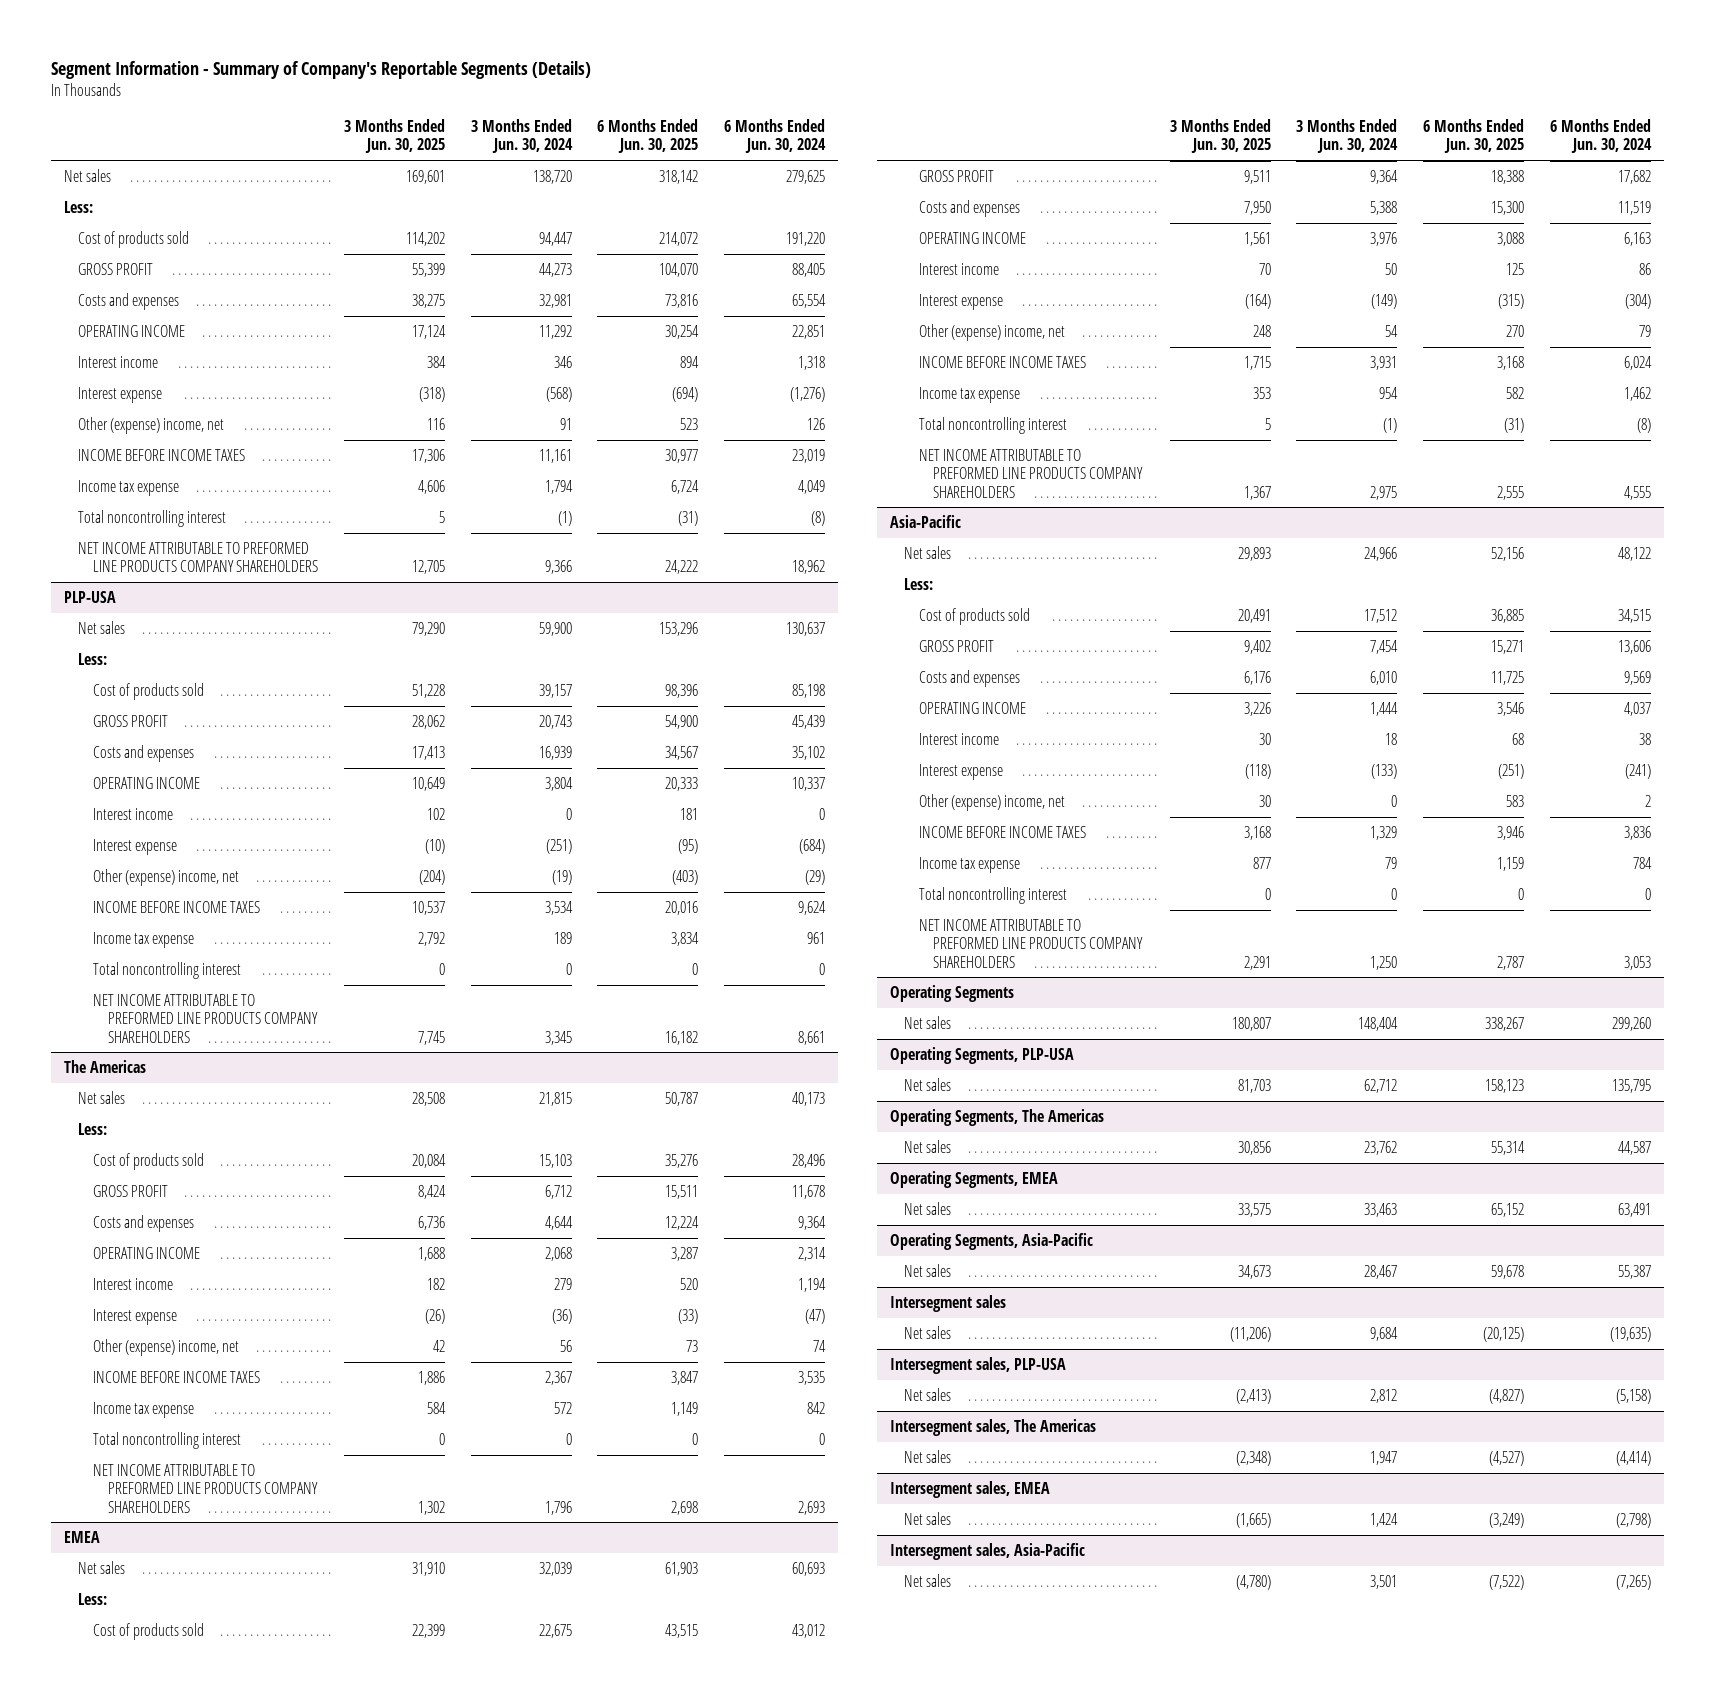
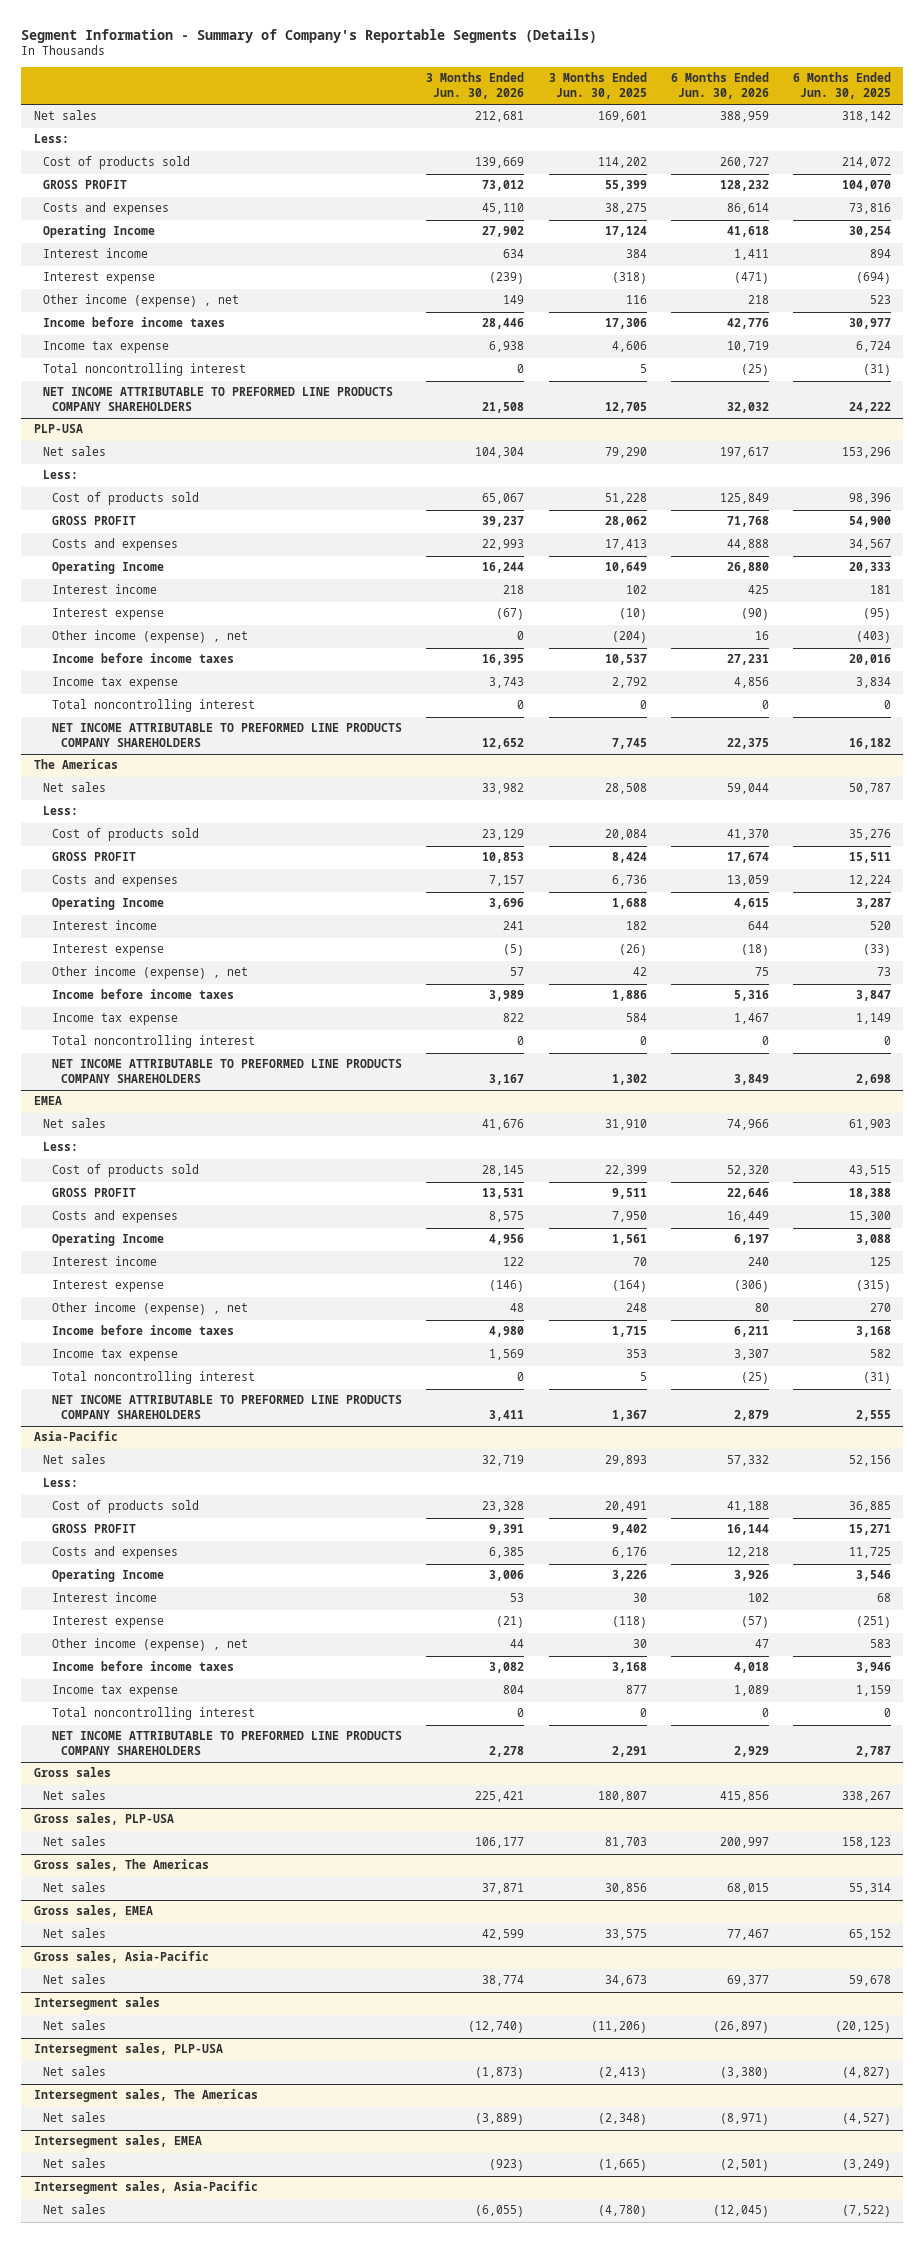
[470,119,573,154] 3 Months Ended Jun. 30, 2024 -> none
[724,119,827,154] 6 Months Ended Jun. 30, 2024 -> none
none -> [426,72,525,99] 3 Months Ended Jun. 30, 2026
none -> [670,72,769,99] 6 Months Ended Jun. 30, 2026
[78,324,186,337] OPERATING INCOME -> [42,225,155,239] Operating Income
[78,416,225,434] Other (expense) income, net -> [42,294,239,308] Other income (expense) , net
[78,448,246,461] INCOME BEFORE INCOME TAXES -> [42,317,225,328] Income before income taxes
[92,776,200,789] OPERATING INCOME -> [52,561,165,575] Operating Income
[92,868,239,886] Other (expense) income, net -> [52,630,249,644] Other income (expense) , net
[92,900,260,913] INCOME BEFORE INCOME TAXES -> [52,653,235,664] Income before income taxes
[92,1246,200,1259] OPERATING INCOME -> [52,897,165,911] Operating Income
[92,1338,239,1356] Other (expense) income, net -> [52,966,249,980] Other income (expense) , net
[92,1370,260,1383] INCOME BEFORE INCOME TAXES -> [52,989,235,1000] Income before income taxes
[918,231,1026,244] OPERATING INCOME -> [52,1233,165,1247] Operating Income
[918,323,1065,341] Other (expense) income, net -> [52,1302,249,1316] Other income (expense) , net
[918,355,1086,368] INCOME BEFORE INCOME TAXES -> [52,1325,235,1336] Income before income taxes
[918,701,1026,714] OPERATING INCOME -> [52,1569,165,1583] Operating Income
[918,793,1065,811] Other (expense) income, net -> [52,1638,249,1652] Other income (expense) , net
[918,825,1086,838] INCOME BEFORE INCOME TAXES -> [52,1661,235,1672] Income before income taxes
[889,984,1014,1002] Operating Segments -> [33,1767,111,1778] Gross sales
[889,1046,1074,1064] Operating Segments, PLP-USA -> none
none -> [33,1813,174,1826] Gross sales, PLP-USA
[889,1108,1104,1126] Operating Segments, The Americas -> none
none -> [33,1859,209,1872] Gross sales, The Americas
[889,1170,1058,1188] Operating Segments, EMEA -> none
none -> [33,1905,153,1918] Gross sales, EMEA
[889,1232,1093,1250] Operating Segments, Asia-Pacific -> none
none -> [33,1951,209,1964] Gross sales, Asia-Pacific

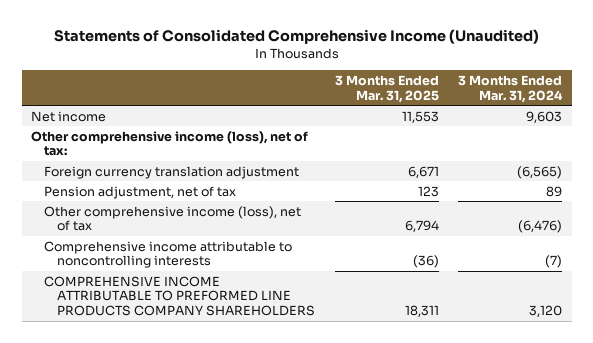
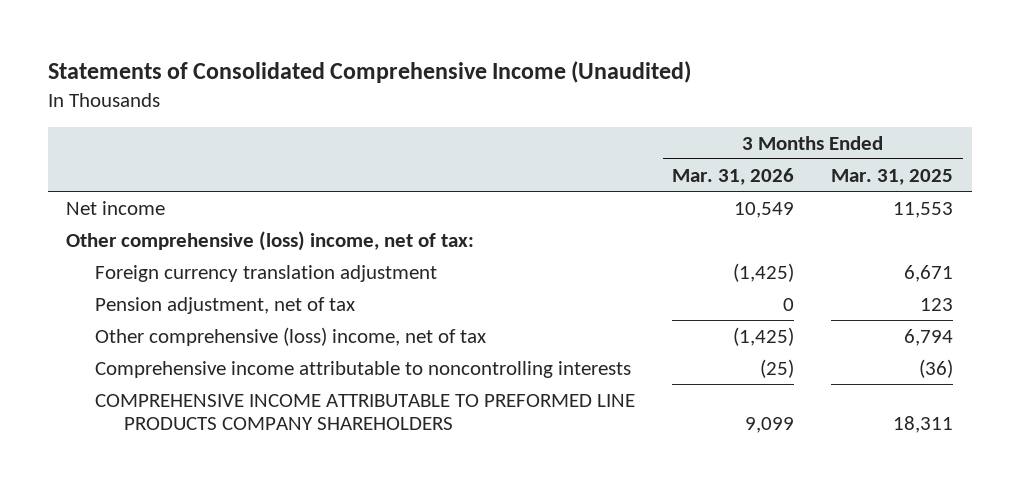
[457,75,563,103] 3 Months Ended Mar. 31, 2024 -> none
none -> [672,167,795,185] Mar. 31, 2026
[31,130,309,157] Other comprehensive income (loss), net of tax: -> [66,230,475,251] Other comprehensive (loss) income, net of tax:
[44,205,302,232] Other comprehensive income (loss), net of tax -> [94,326,486,346] Other comprehensive (loss) income, net of tax

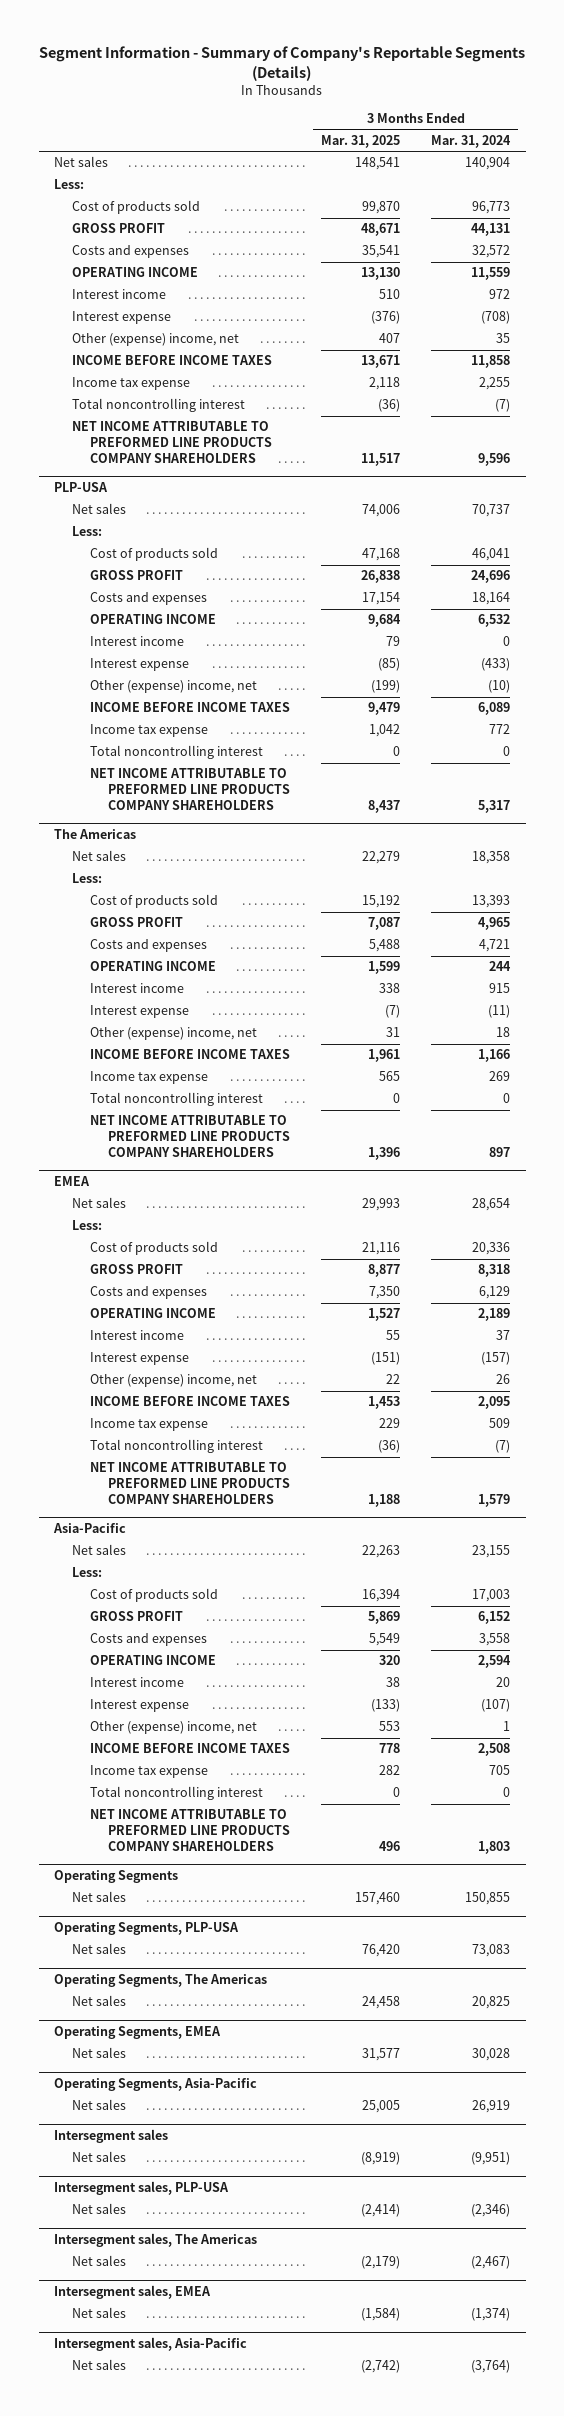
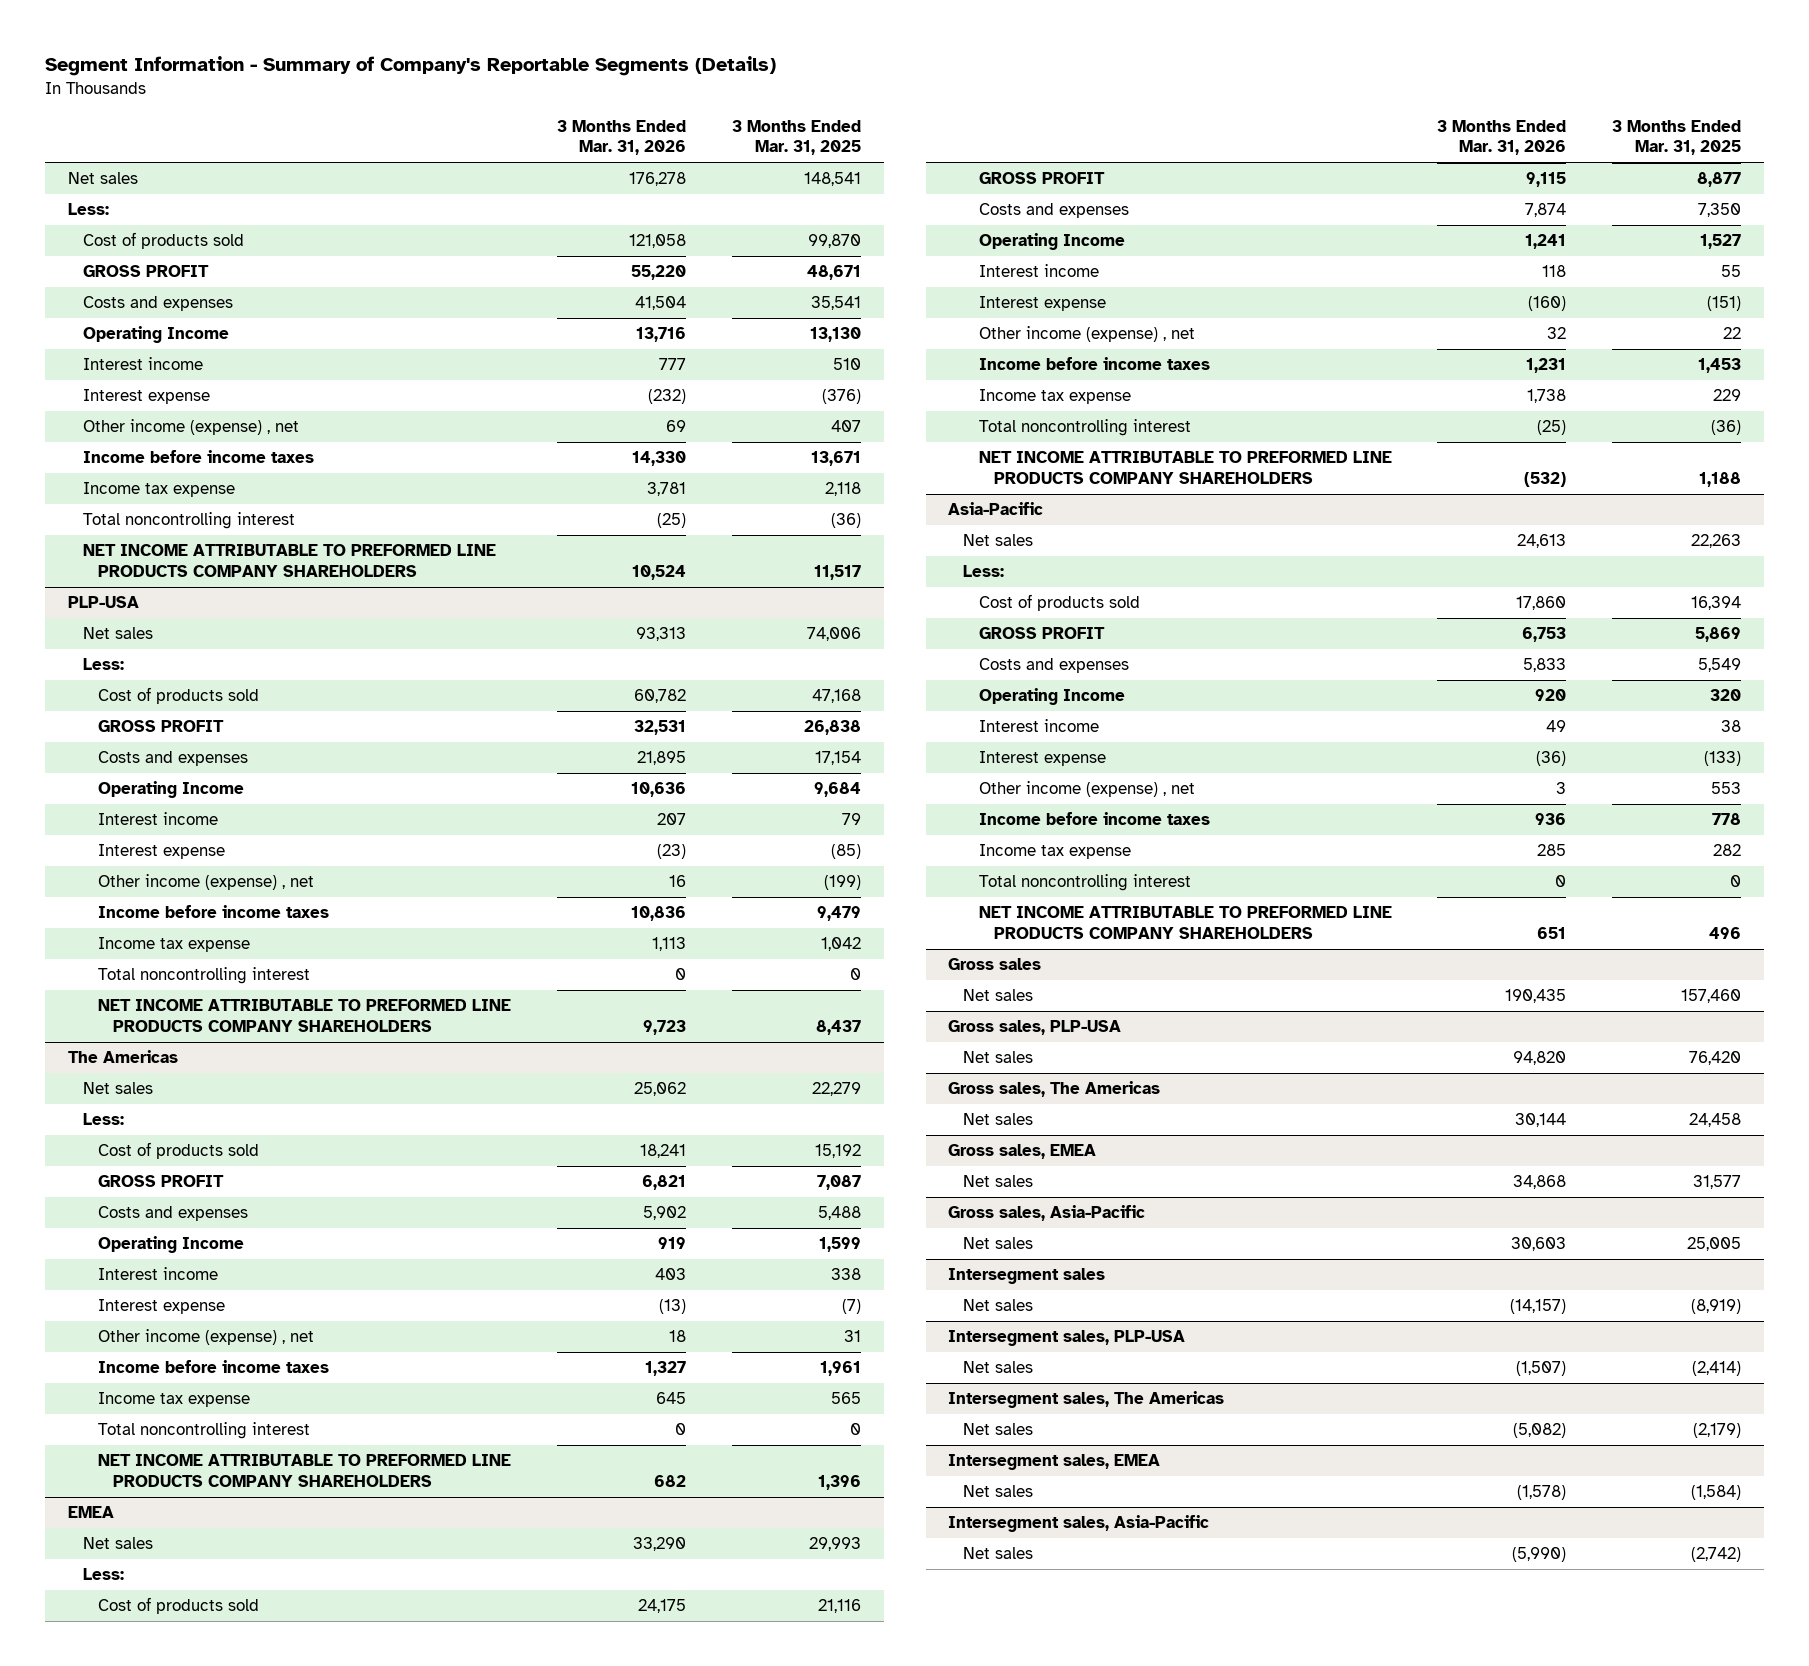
[431,134,512,148] Mar. 31, 2024 -> none
none -> [556,119,686,156] 3 Months Ended Mar. 31, 2026
[71,267,198,278] OPERATING INCOME -> [82,326,229,344] Operating Income
[71,333,239,347] Other (expense) income, net -> [82,419,299,436] Other income (expense) , net
[71,355,272,366] INCOME BEFORE INCOME TAXES -> [82,450,314,464] Income before income taxes
[89,614,216,625] OPERATING INCOME -> [97,781,244,799] Operating Income
[89,680,257,694] Other (expense) income, net -> [97,874,314,891] Other income (expense) , net
[89,702,290,713] INCOME BEFORE INCOME TAXES -> [97,905,329,919] Income before income taxes
[89,961,216,972] OPERATING INCOME -> [97,1236,244,1254] Operating Income
[89,1027,257,1041] Other (expense) income, net -> [97,1329,314,1346] Other income (expense) , net
[89,1049,290,1060] INCOME BEFORE INCOME TAXES -> [97,1360,329,1374] Income before income taxes
[89,1308,216,1319] OPERATING INCOME -> [978,233,1125,251] Operating Income
[89,1374,257,1388] Other (expense) income, net -> [978,326,1195,343] Other income (expense) , net
[89,1396,290,1407] INCOME BEFORE INCOME TAXES -> [978,357,1210,371] Income before income taxes
[89,1655,216,1666] OPERATING INCOME -> [978,688,1125,706] Operating Income
[89,1721,257,1735] Other (expense) income, net -> [978,781,1195,798] Other income (expense) , net
[89,1743,290,1754] INCOME BEFORE INCOME TAXES -> [978,812,1210,826] Income before income taxes
[54,1870,179,1884] Operating Segments -> [948,958,1042,971] Gross sales
[54,1922,240,1936] Operating Segments, PLP-USA -> none
none -> [948,1020,1122,1036] Gross sales, PLP-USA
[54,1974,268,1988] Operating Segments, The Americas -> none
none -> [948,1081,1161,1098] Gross sales, The Americas
[54,2026,222,2040] Operating Segments, EMEA -> none
none -> [948,1144,1097,1160] Gross sales, EMEA
[54,2078,258,2092] Operating Segments, Asia-Pacific -> none
none -> [948,1205,1146,1222] Gross sales, Asia-Pacific

